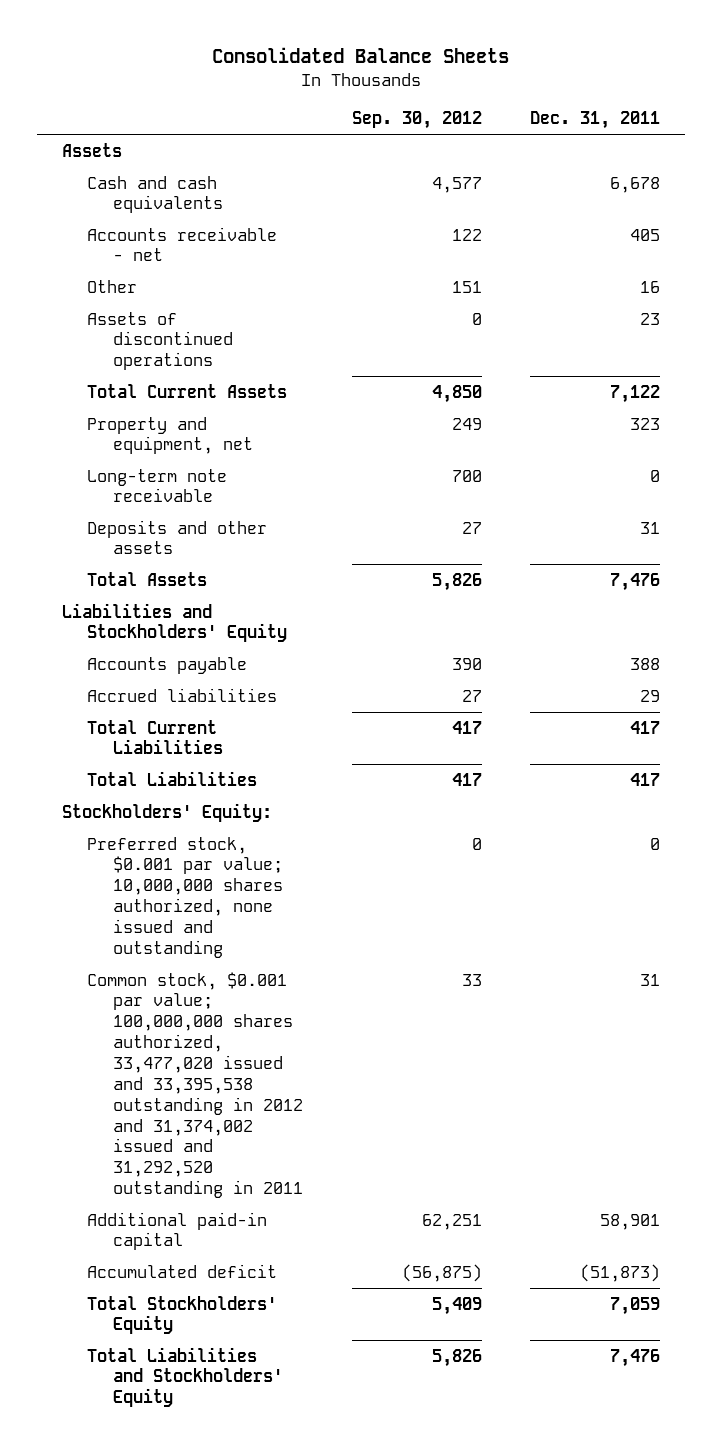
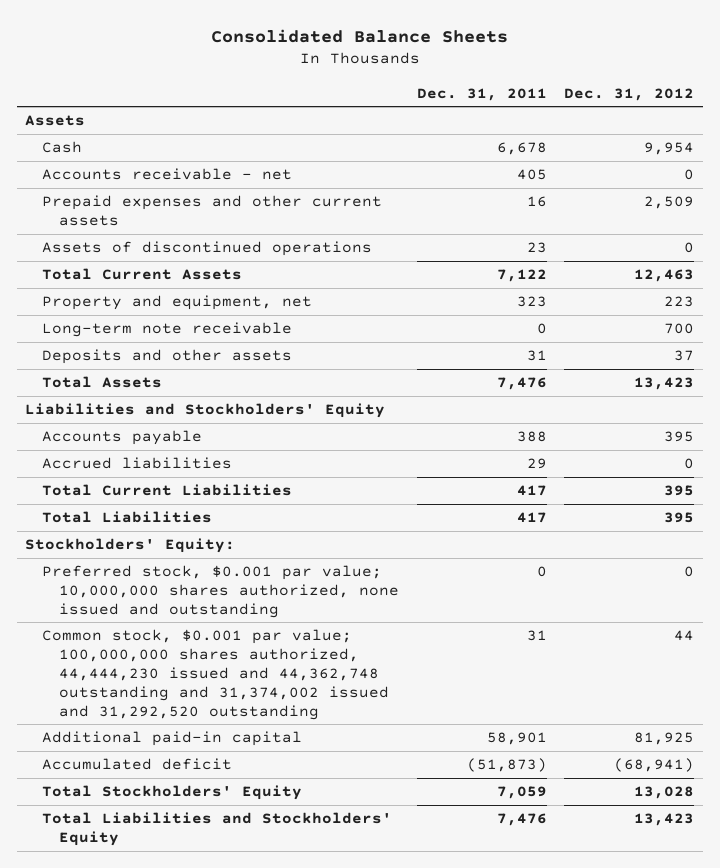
[351,111,482,130] Sep. 30, 2012 -> none
none -> [564,87,695,101] Dec. 31, 2012
[87,175,224,214] Cash and cash equivalents -> [42,141,83,154] Cash
[87,279,138,293] Other -> none
none -> [42,195,383,227] Prepaid expenses and other current assets
[87,971,304,1199] Common stock, $0.001 par value; 100,000,000 shares authorized, 33,477,020 issued and 33,395,538 outstanding in 2012 and 31,374,002 issued and 31,292,520 outstanding in 2011 -> [42,629,390,720] Common stock, $0.001 par value; 100,000,000 shares authorized, 44,444,230 issued and 44,362,748 outstanding and 31,374,002 issued and 31,292,520 outstanding

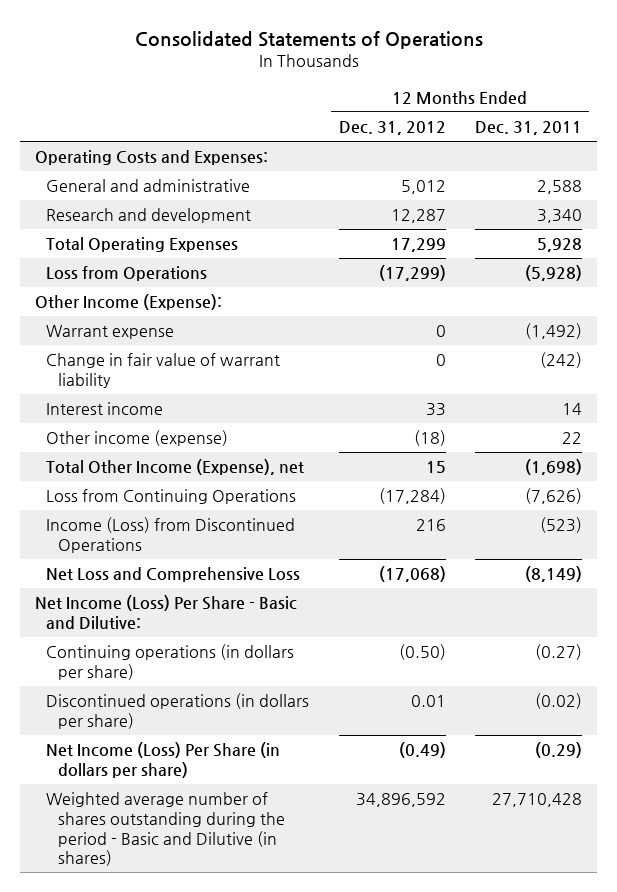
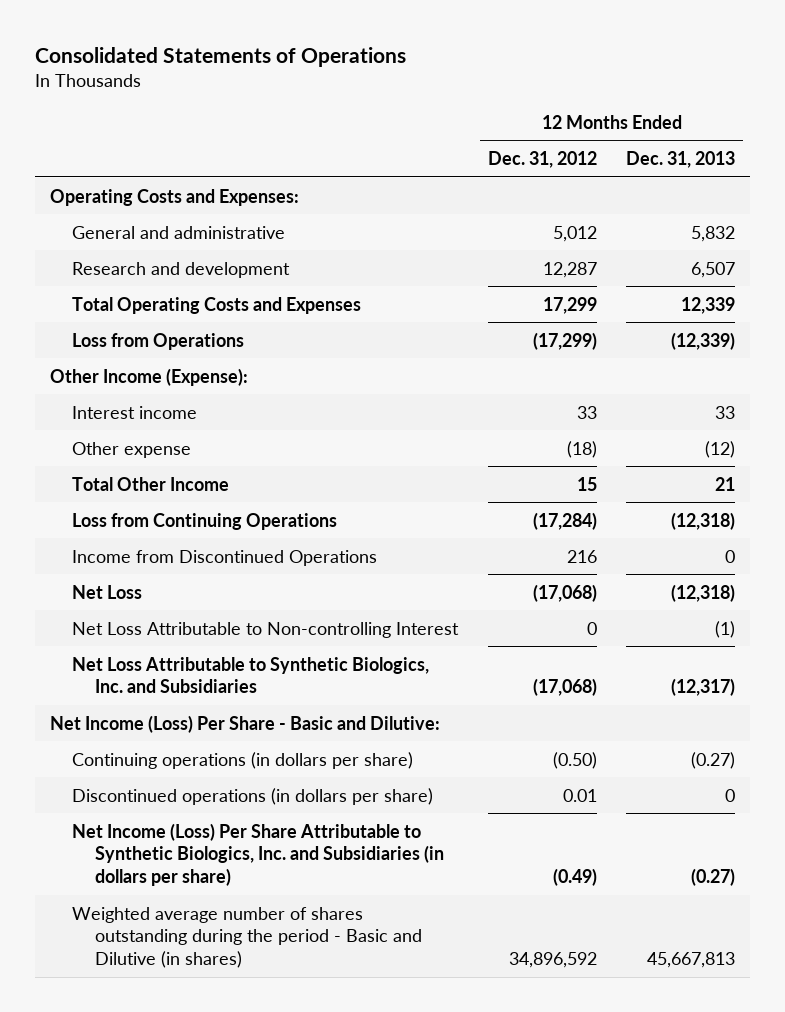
[475,120,583,135] Dec. 31, 2011 -> none
none -> [626,151,736,169] Dec. 31, 2013
[46,237,239,253] Total Operating Expenses -> [72,296,362,314] Total Operating Costs and Expenses
[46,325,175,340] Warrant expense -> none
[46,353,281,388] Change in fair value of warrant liability -> none
[46,430,229,447] Other income (expense) -> [72,441,192,458] Other expense
[46,459,305,476] Total Other Income (Expense), net -> [72,476,230,491] Total Other Income
[46,517,296,553] Income (Loss) from Discontinued Operations -> [72,549,378,566] Income from Discontinued Operations
none -> [72,584,143,599] Net Loss
none -> [72,621,460,638] Net Loss Attributable to Non-controlling Interest
[46,567,301,583] Net Loss and Comprehensive Loss -> [72,656,430,694] Net Loss Attributable to Synthetic Biologics, Inc. and Subsidiaries
[46,742,281,778] Net Income (Loss) Per Share (in dollars per share) -> [72,822,444,887] Net Income (Loss) Per Share Attributable to Synthetic Biologics, Inc. and Subsidiaries (in dollars per share)

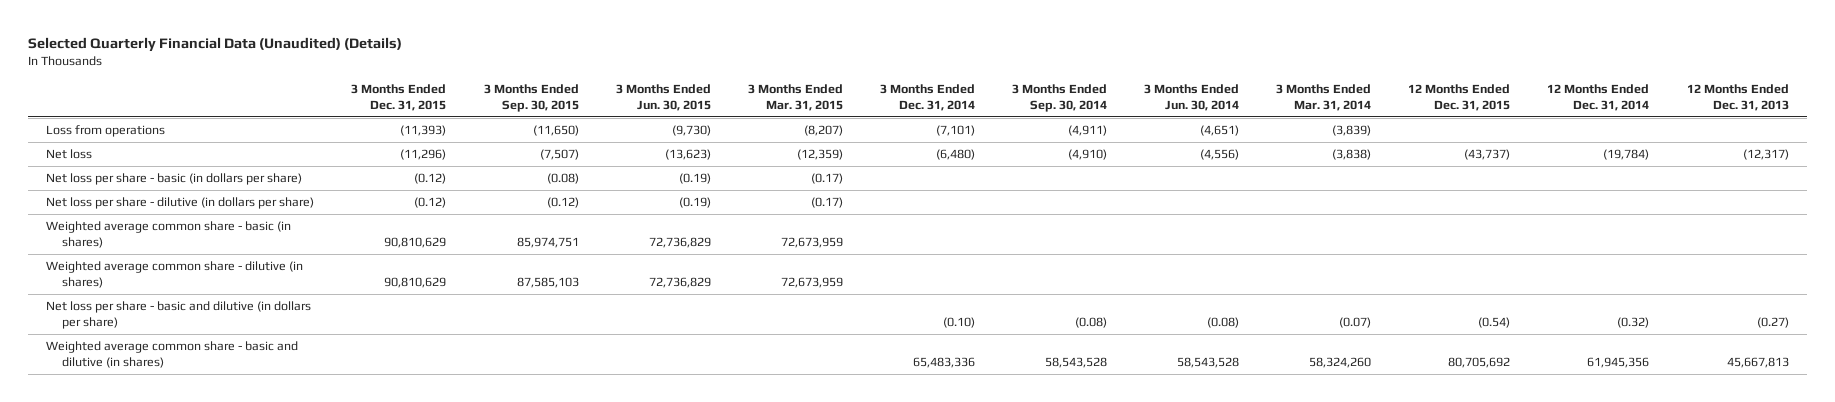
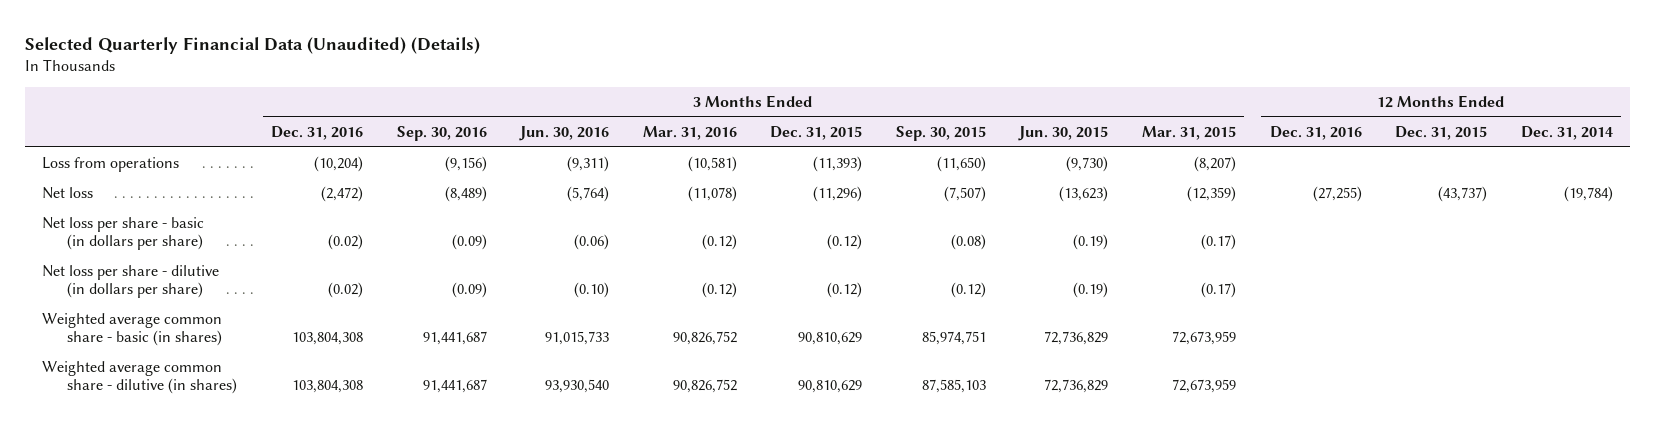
[879,84,975,112] 3 Months Ended Dec. 31, 2014 -> none
[1012,84,1108,113] 3 Months Ended Sep. 30, 2014 -> none
[1144,84,1240,112] 3 Months Ended Jun. 30, 2014 -> none
[1276,84,1372,112] 3 Months Ended Mar. 31, 2014 -> none
[1686,84,1789,112] 12 Months Ended Dec. 31, 2013 -> none
none -> [270,125,363,140] Dec. 31, 2016
none -> [396,125,487,141] Sep. 30, 2016
none -> [519,125,610,141] Jun. 30, 2016
none -> [642,125,737,140] Mar. 31, 2016
none -> [1269,125,1362,140] Dec. 31, 2016
[46,301,312,329] Net loss per share - basic and dilutive (in dollars per share) -> none
[46,341,299,368] Weighted average common share - basic and dilutive (in shares) -> none

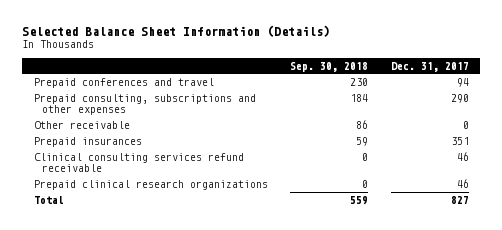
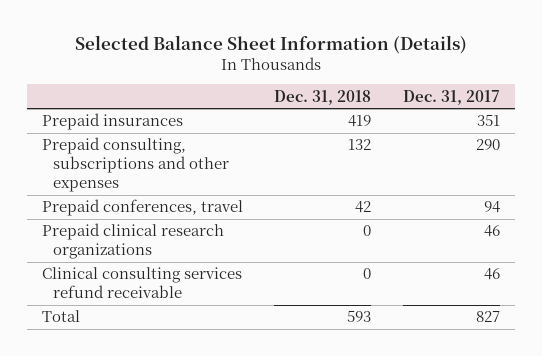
[290,61,369,72] Sep. 30, 2018 -> none
none -> [274,89,372,105] Dec. 31, 2018
[33,78,214,89] Prepaid conferences and travel -> none
[33,121,130,130] Other receivable -> none
[33,94,256,115] Prepaid consulting, subscriptions and other expenses -> [42,137,230,193] Prepaid consulting, subscriptions and other expenses
none -> [42,199,244,217] Prepaid conferences, travel
[33,153,244,172] Clinical consulting services refund receivable -> [42,267,243,299] Clinical consulting services refund receivable

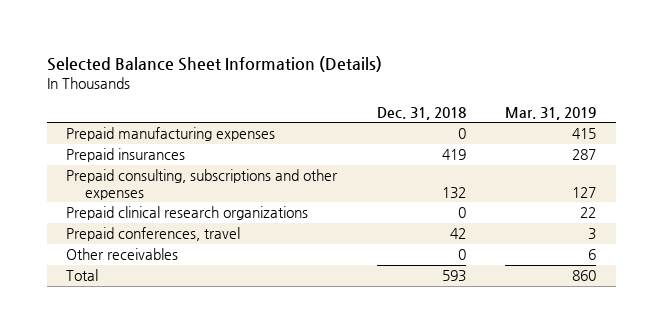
[402,89,500,105] Dec. 31, 2017 -> none
none -> [504,107,596,121] Mar. 31, 2019
none -> [66,127,276,142] Prepaid manufacturing expenses
[42,199,244,217] Prepaid conferences, travel -> [66,227,241,242] Prepaid conferences, travel
[42,267,243,299] Clinical consulting services refund receivable -> [66,248,179,261] Other receivables

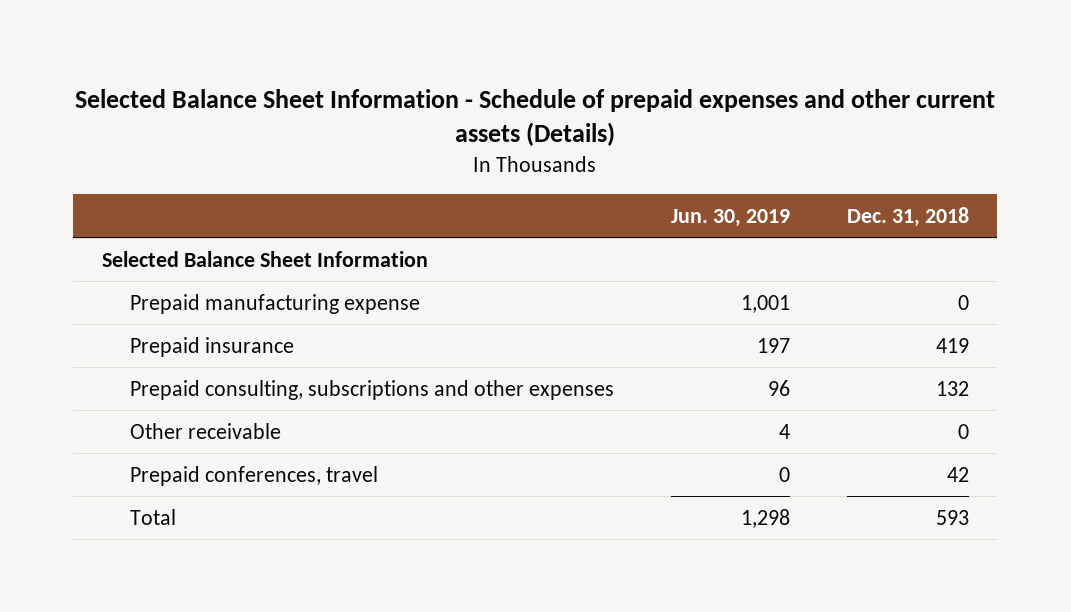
[46,55,382,72] Selected Balance Sheet Information (Details) -> [75,88,996,147] Selected Balance Sheet Information - Schedule of prepaid expenses and other current assets (Details)
[504,107,596,121] Mar. 31, 2019 -> none
none -> [671,209,791,228] Jun. 30, 2019
none -> [101,250,428,267] Selected Balance Sheet Information
[66,127,276,142] Prepaid manufacturing expenses -> [130,293,421,314] Prepaid manufacturing expense
[66,148,186,163] Prepaid insurances -> [130,336,295,357] Prepaid insurance
[66,206,309,221] Prepaid clinical research organizations -> none
none -> [130,422,282,439] Other receivable
[66,248,179,261] Other receivables -> none

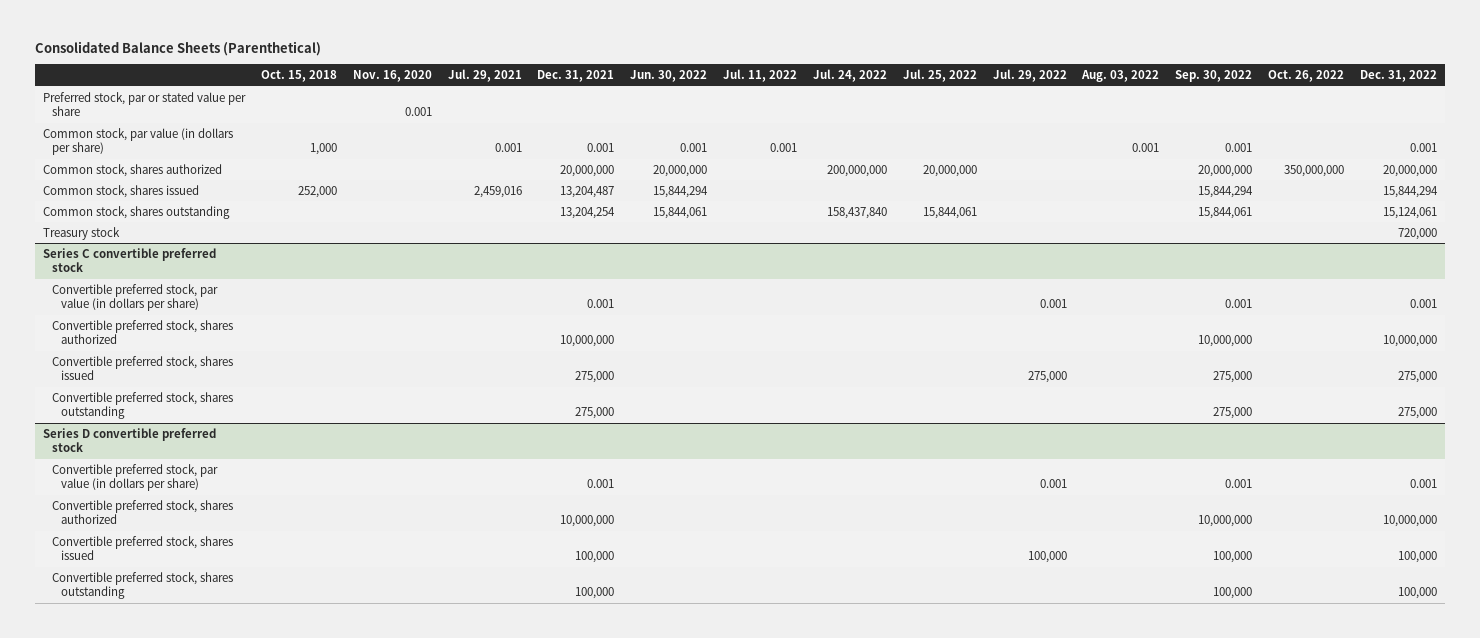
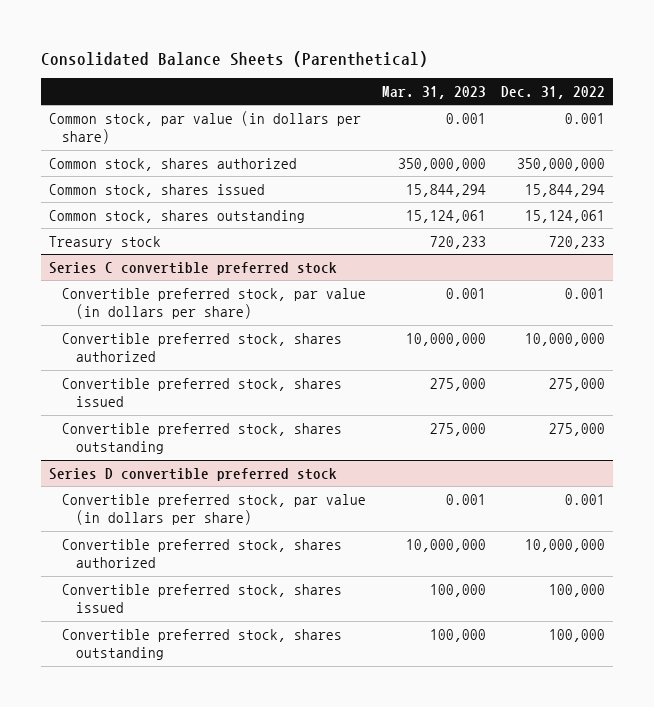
[260,70,337,83] Oct. 15, 2018 -> none
[352,70,432,83] Nov. 16, 2020 -> none
[447,69,522,83] Jul. 29, 2021 -> none
[537,70,615,83] Dec. 31, 2021 -> none
[630,70,708,83] Jun. 30, 2022 -> none
[723,69,798,83] Jul. 11, 2022 -> none
[812,69,887,83] Jul. 24, 2022 -> none
[902,69,977,83] Jul. 25, 2022 -> none
[992,69,1067,83] Jul. 29, 2022 -> none
[1081,70,1160,83] Aug. 03, 2022 -> none
[1175,70,1253,83] Sep. 30, 2022 -> none
[1268,70,1345,83] Oct. 26, 2022 -> none
none -> [381,85,486,99] Mar. 31, 2023
[43,91,247,117] Preferred stock, par or stated value per share -> none
[1382,164,1437,177] 20,000,000 -> [517,157,606,171] 350,000,000
[1397,227,1437,240] 720,000 -> [549,235,606,249] 720,233

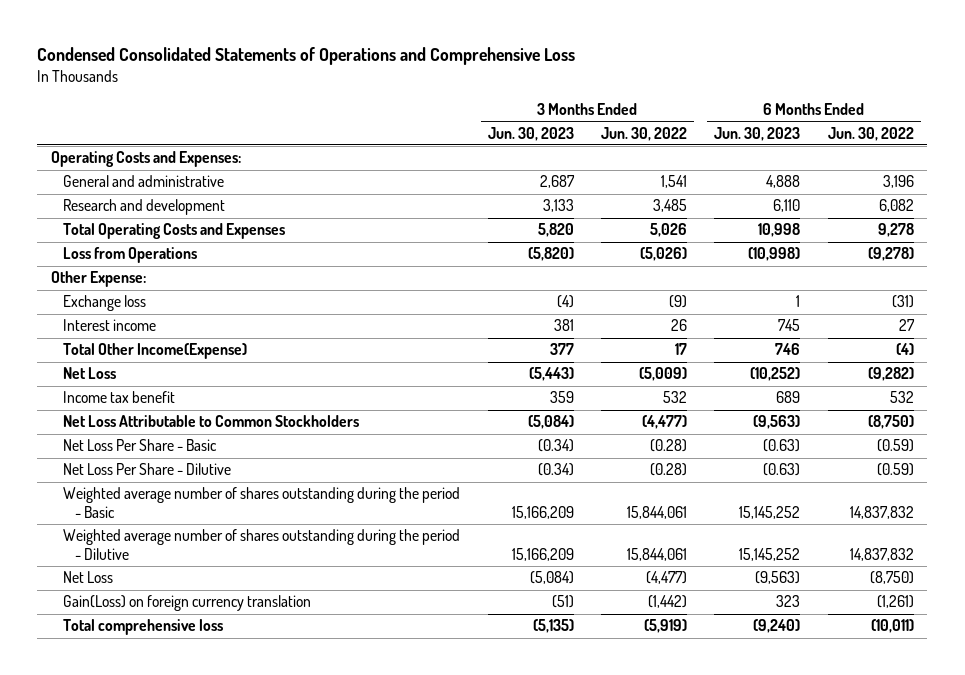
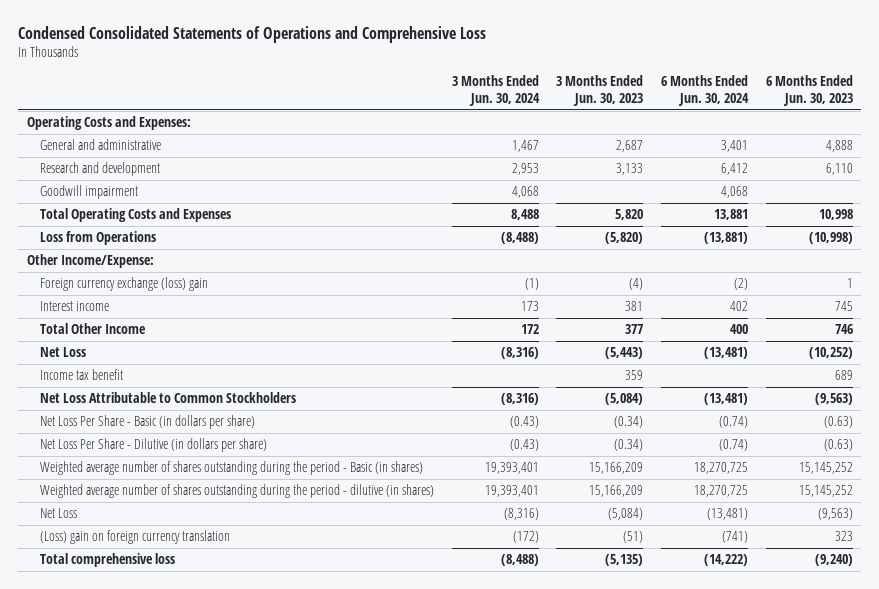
[600,126,687,141] Jun. 30, 2022 -> none
[827,126,914,141] Jun. 30, 2022 -> none
none -> [451,75,540,106] 3 Months Ended Jun. 30, 2024
none -> [661,75,750,106] 6 Months Ended Jun. 30, 2024
none -> [40,185,139,200] Goodwill impairment
[51,271,147,288] Other Expense: -> [26,254,154,269] Other Income/Expense:
[63,295,147,312] Exchange loss -> [40,277,209,292] Foreign currency exchange (loss) gain
[63,343,248,360] Total Other Income(Expense) -> [40,323,147,335] Total Other Income
[63,439,218,452] Net Loss Per Share - Basic -> [40,415,256,430] Net Loss Per Share - Basic (in dollars per share)
[63,463,232,476] Net Loss Per Share - Dilutive -> [40,438,268,453] Net Loss Per Share - Dilutive (in dollars per share)
[63,487,461,518] Weighted average number of shares outstanding during the period - Basic -> [40,461,424,476] Weighted average number of shares outstanding during the period - Basic (in shares)
[63,529,461,560] Weighted average number of shares outstanding during the period - Dilutive -> [40,484,435,499] Weighted average number of shares outstanding during the period - dilutive (in shares)
[63,595,312,612] Gain(Loss) on foreign currency translation -> [40,530,231,545] (Loss) gain on foreign currency translation

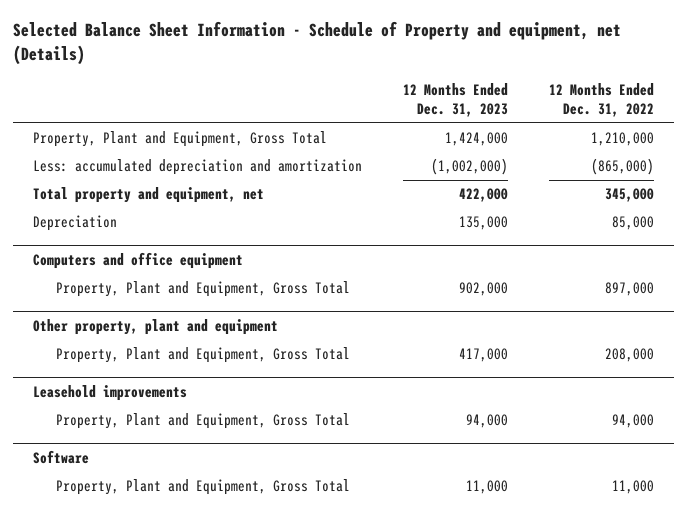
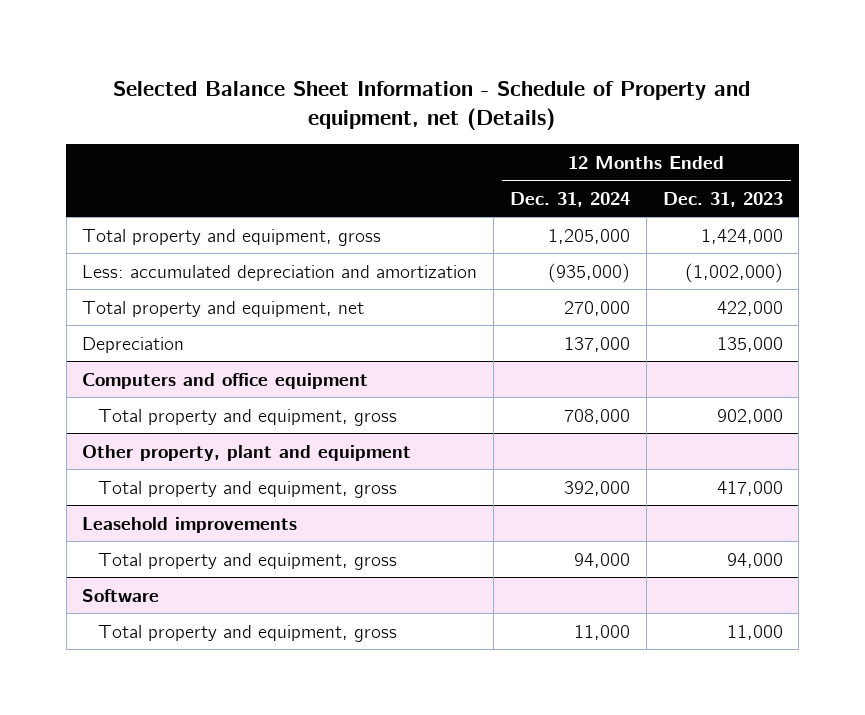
[548,82,654,118] 12 Months Ended Dec. 31, 2022 -> none
none -> [509,191,630,207] Dec. 31, 2024
[33,131,328,148] Property, Plant and Equipment, Gross Total -> [82,228,382,246] Total property and equipment, gross
[56,281,351,298] Property, Plant and Equipment, Gross Total -> [98,408,398,426] Total property and equipment, gross
[56,347,351,364] Property, Plant and Equipment, Gross Total -> [98,480,398,498] Total property and equipment, gross
[56,413,351,430] Property, Plant and Equipment, Gross Total -> [98,552,398,570] Total property and equipment, gross
[56,479,351,496] Property, Plant and Equipment, Gross Total -> [98,624,398,642] Total property and equipment, gross

